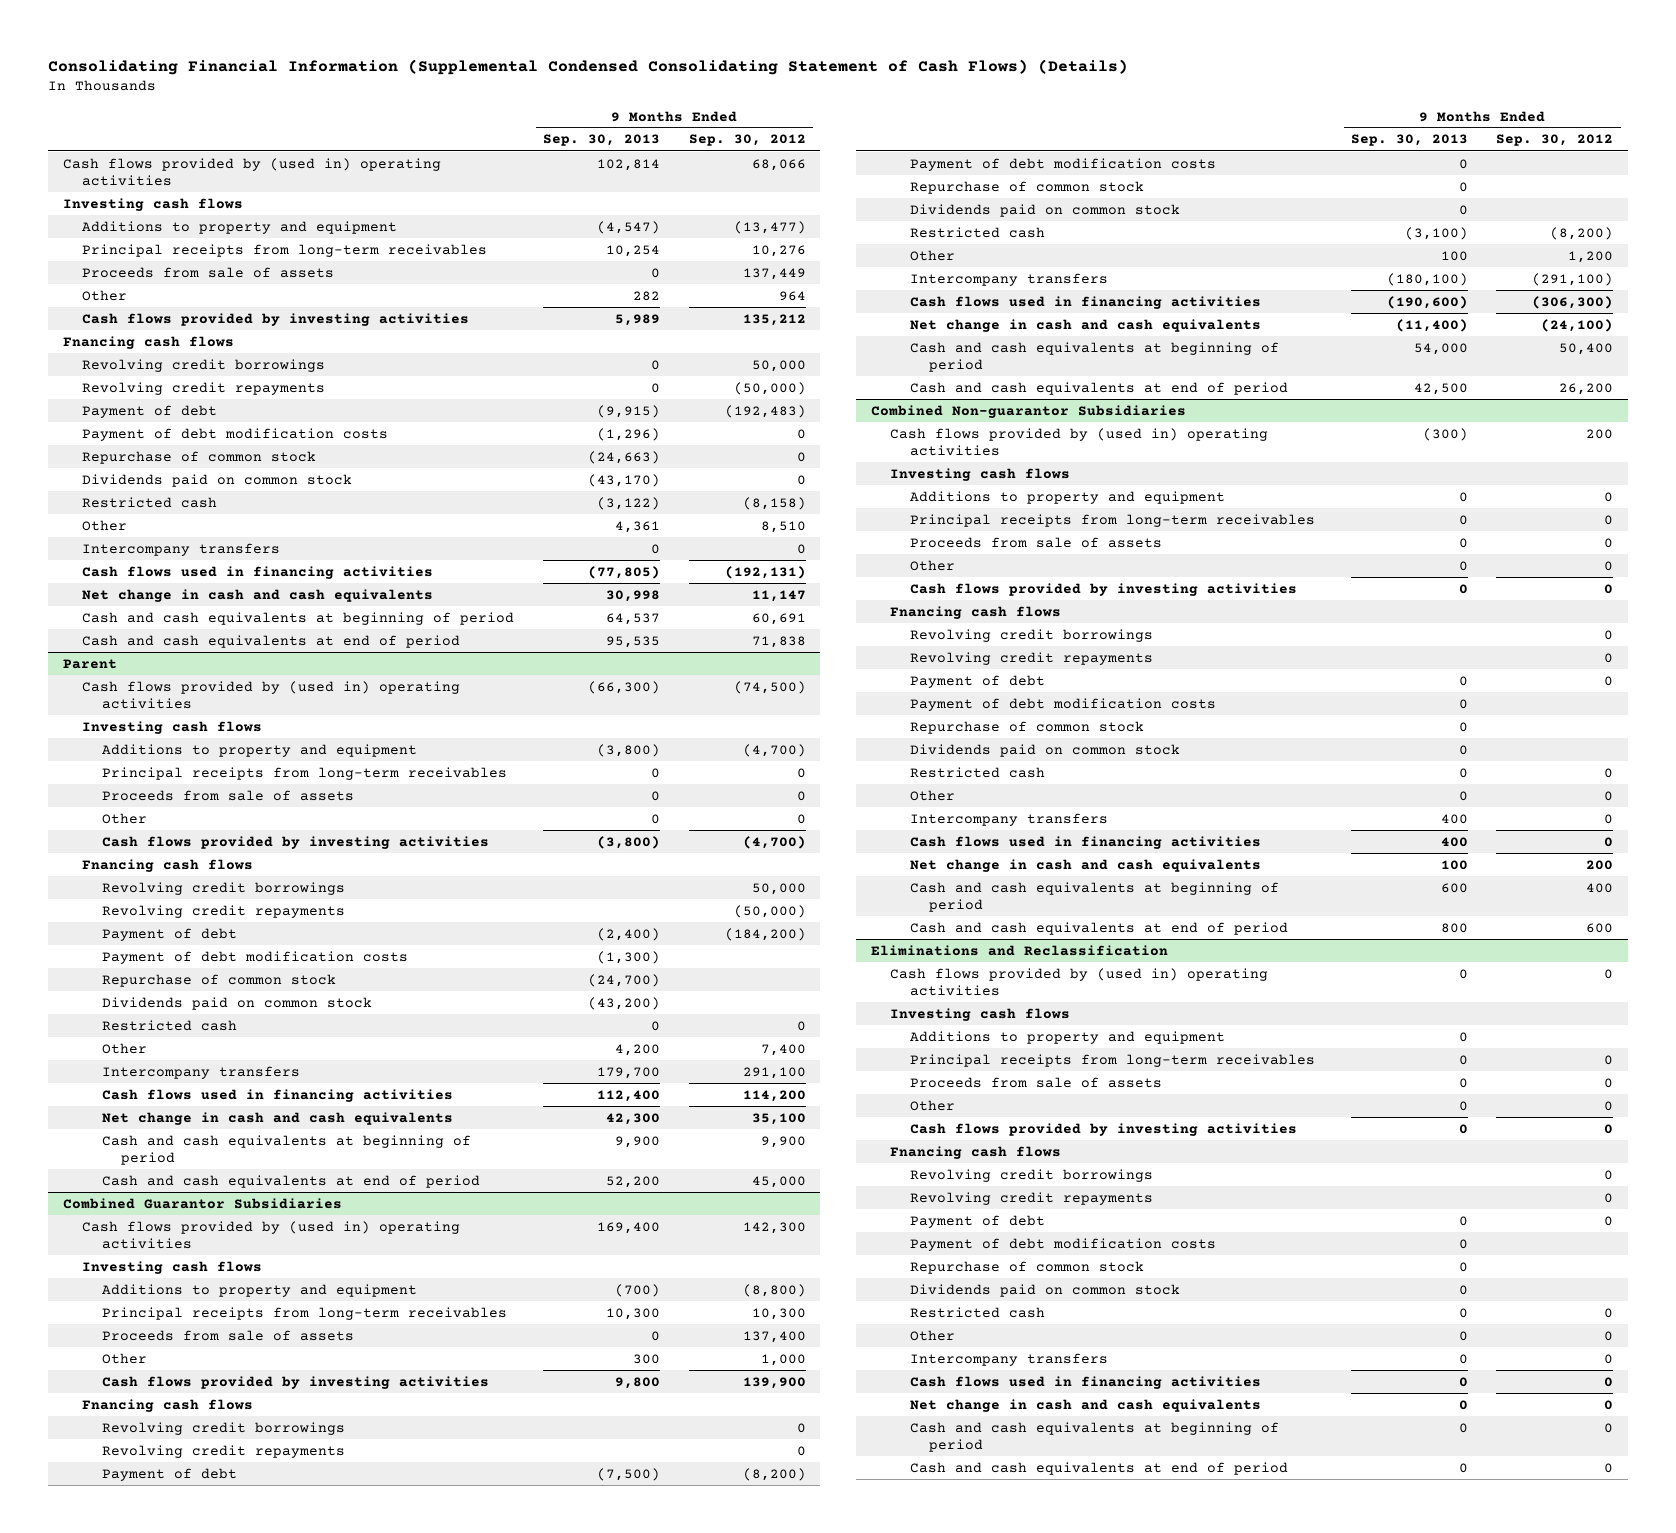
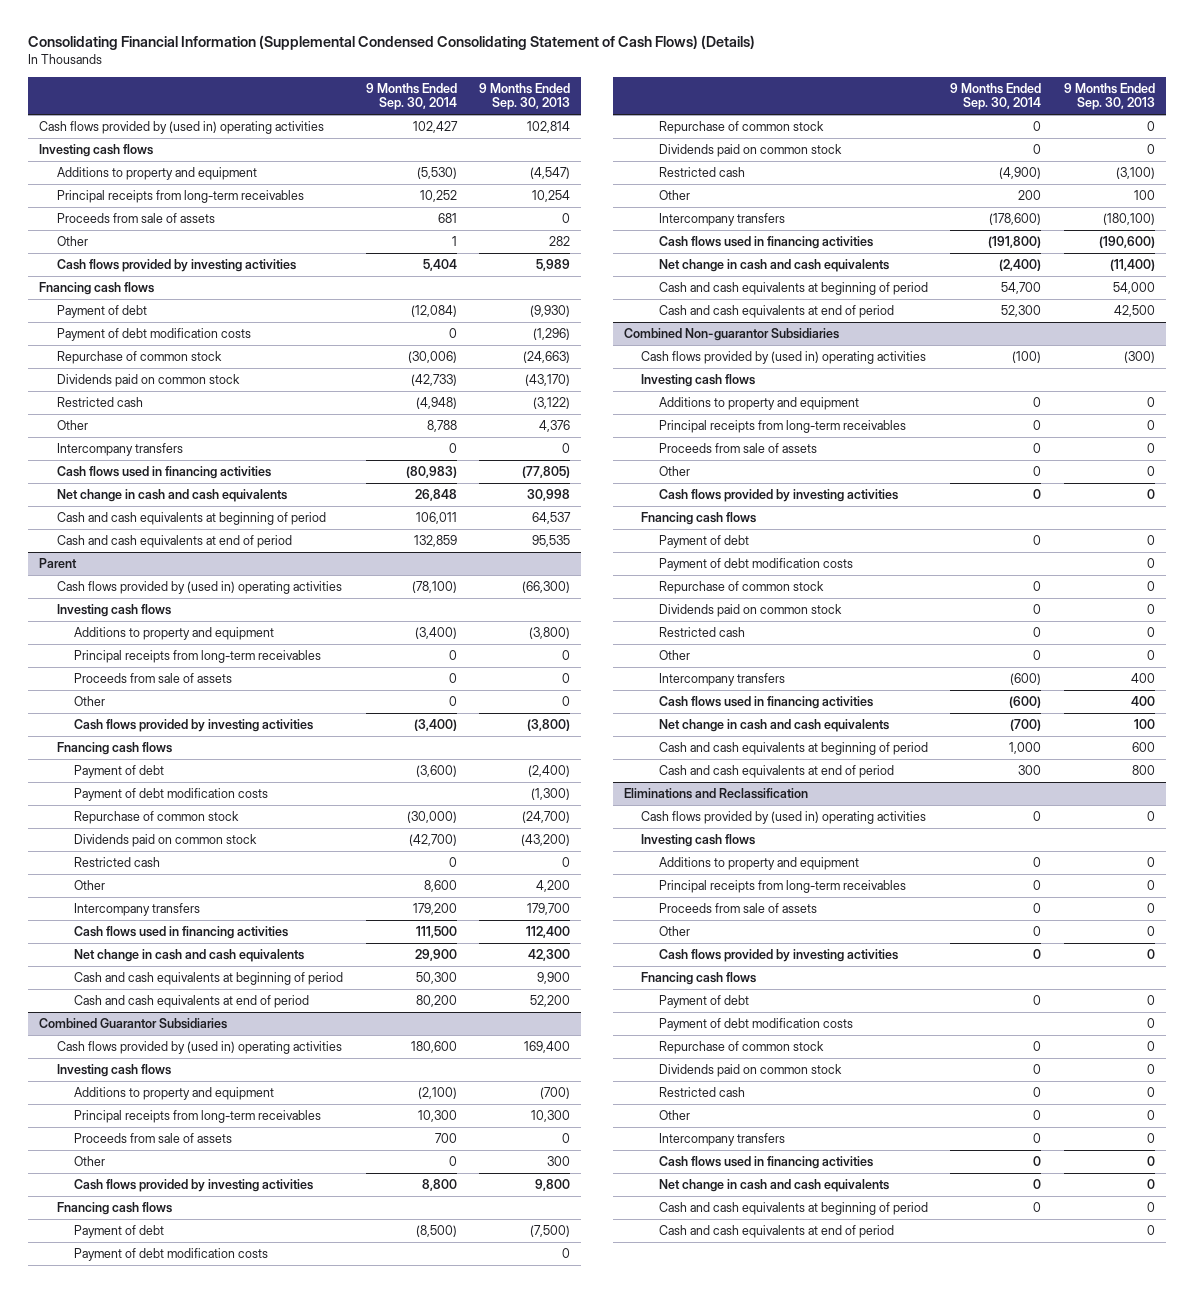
[688,134,806,147] Sep. 30, 2012 -> none
none -> [365,82,457,111] 9 Months Ended Sep. 30, 2014
[82,358,326,372] Revolving credit borrowings -> none
[82,381,326,395] Revolving credit repayments -> none
[596,404,660,418] (9,915) -> [530,305,571,318] (9,930)
[614,520,660,533] 4,361 -> [539,420,571,433] 4,376
[101,881,345,895] Revolving credit borrowings -> none
[101,904,345,918] Revolving credit repayments -> none
[101,1421,345,1435] Revolving credit borrowings -> none
[101,1444,345,1458] Revolving credit repayments -> none
[909,628,1153,642] Revolving credit borrowings -> none
[909,651,1153,665] Revolving credit repayments -> none
[909,1168,1153,1182] Revolving credit borrowings -> none
[909,1191,1153,1205] Revolving credit repayments -> none

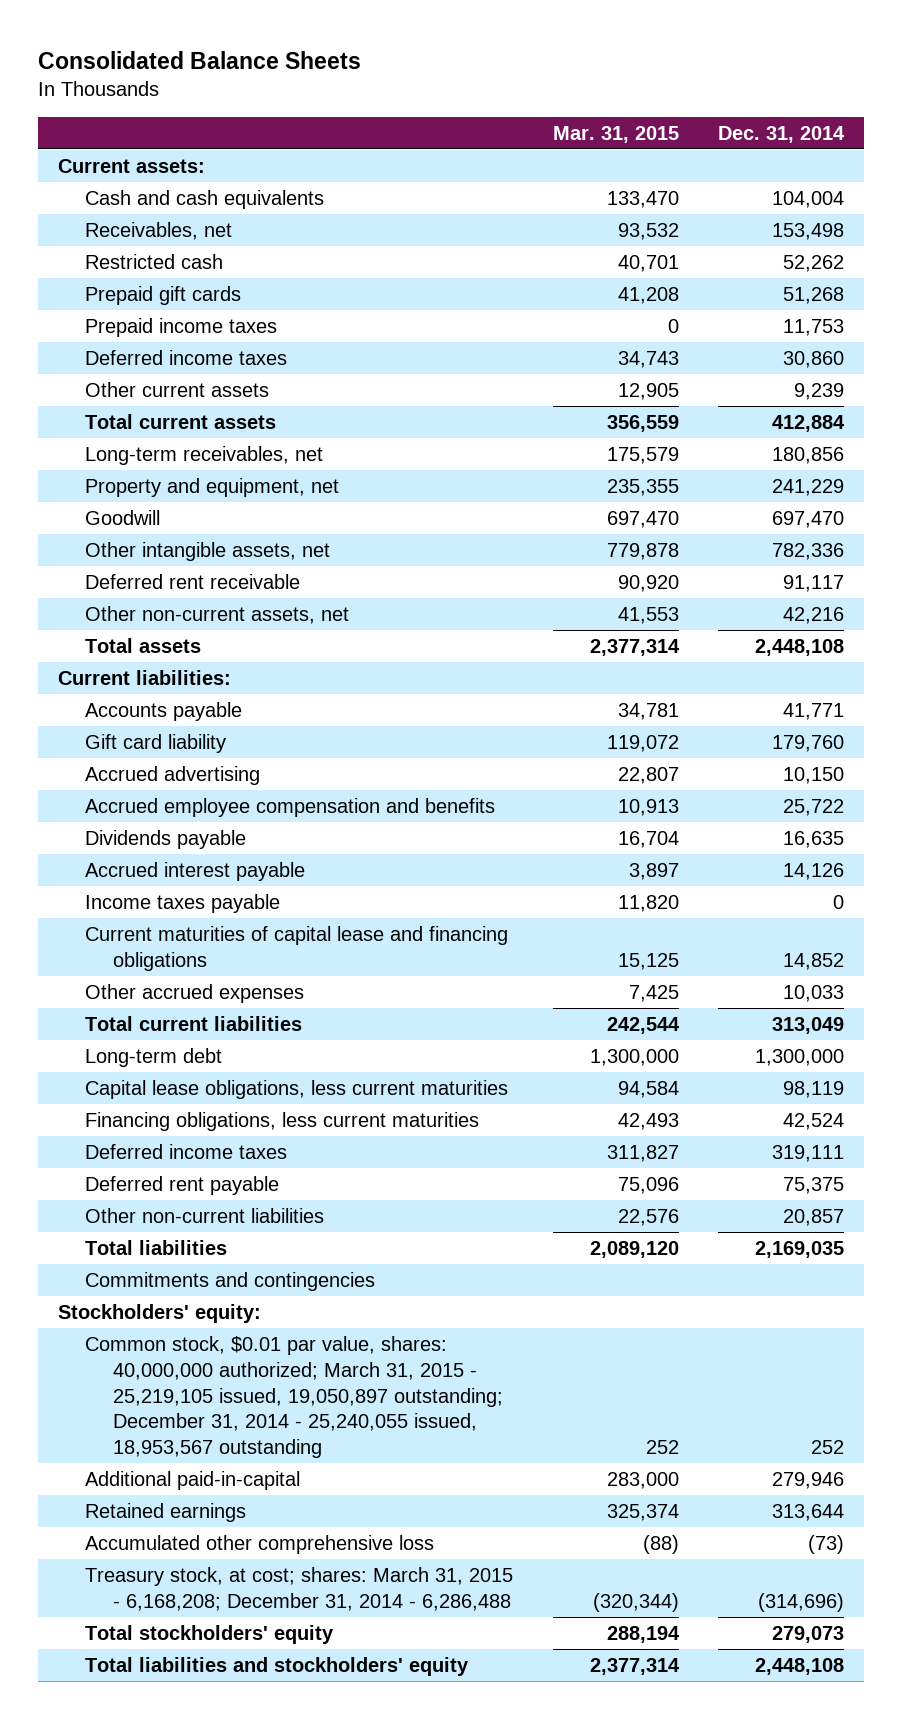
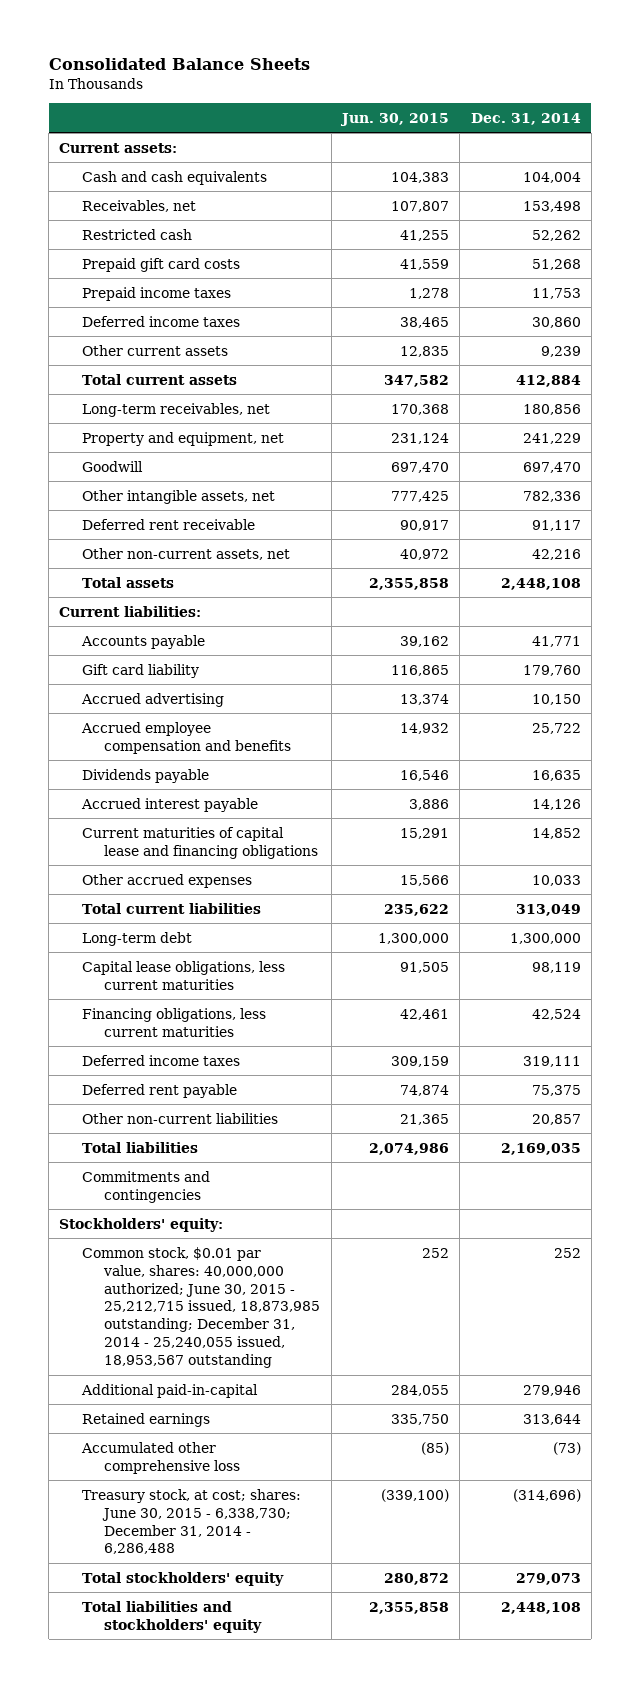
[552,125,679,143] Mar. 31, 2015 -> none
none -> [339,112,449,126] Jun. 30, 2015
[85,286,242,306] Prepaid gift cards -> [81,257,240,272] Prepaid gift card costs
[85,894,281,914] Income taxes payable -> none
[85,1336,503,1459] Common stock, $0.01 par value, shares: 40,000,000 authorized; March 31, 2015 - 25,219,105 issued, 19,050,897 outstanding; December 31, 2014 - 25,240,055 issued, 18,953,567 outstanding -> [81,1246,321,1369] Common stock, $0.01 par value, shares: 40,000,000 authorized; June 30, 2015 - 25,212,715 issued, 18,873,985 outstanding; December 31, 2014 - 25,240,055 issued, 18,953,567 outstanding
[85,1567,514,1611] Treasury stock, at cost; shares: March 31, 2015 - 6,168,208; December 31, 2014 - 6,286,488 -> [81,1488,301,1555] Treasury stock, at cost; shares: June 30, 2015 - 6,338,730; December 31, 2014 - 6,286,488

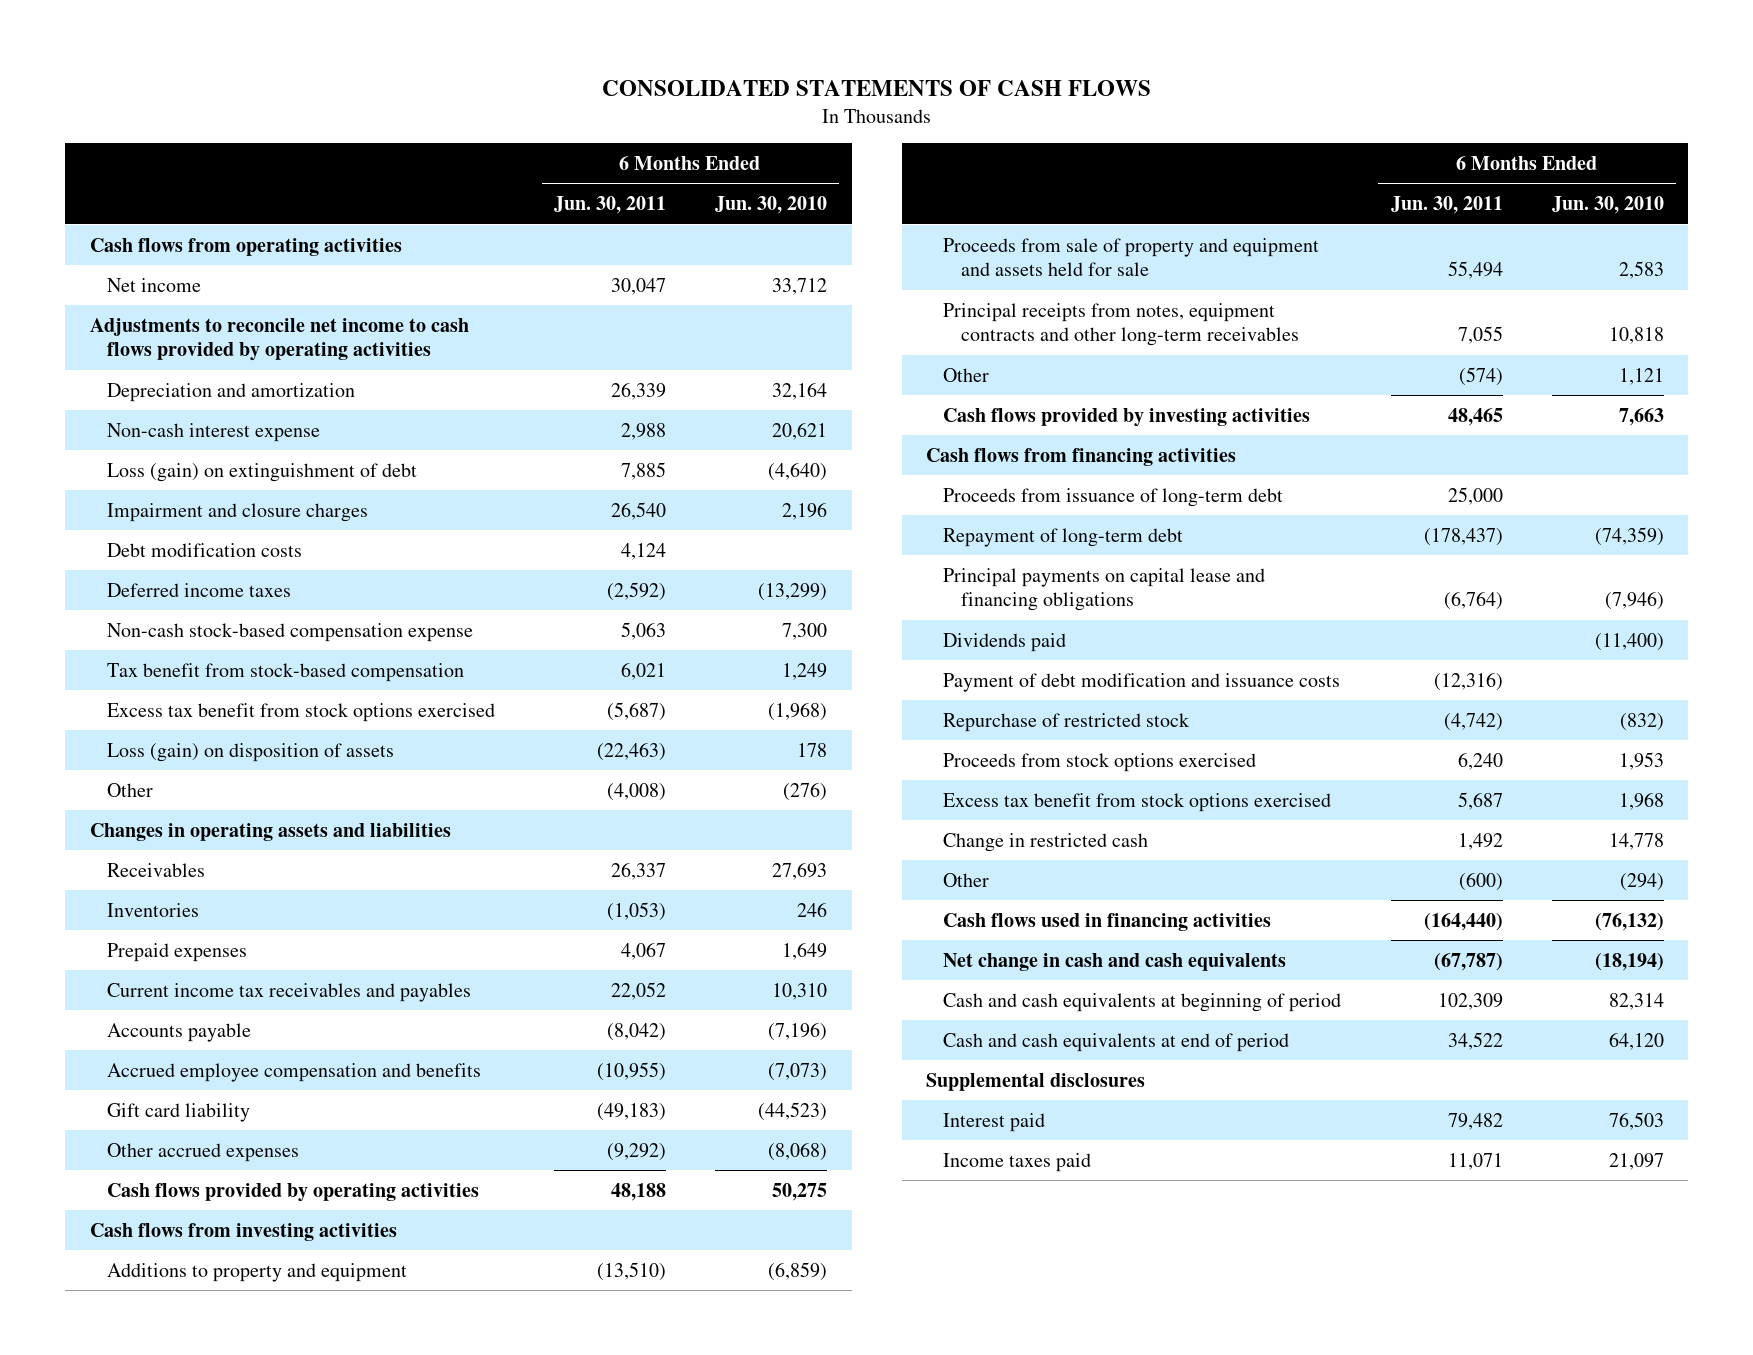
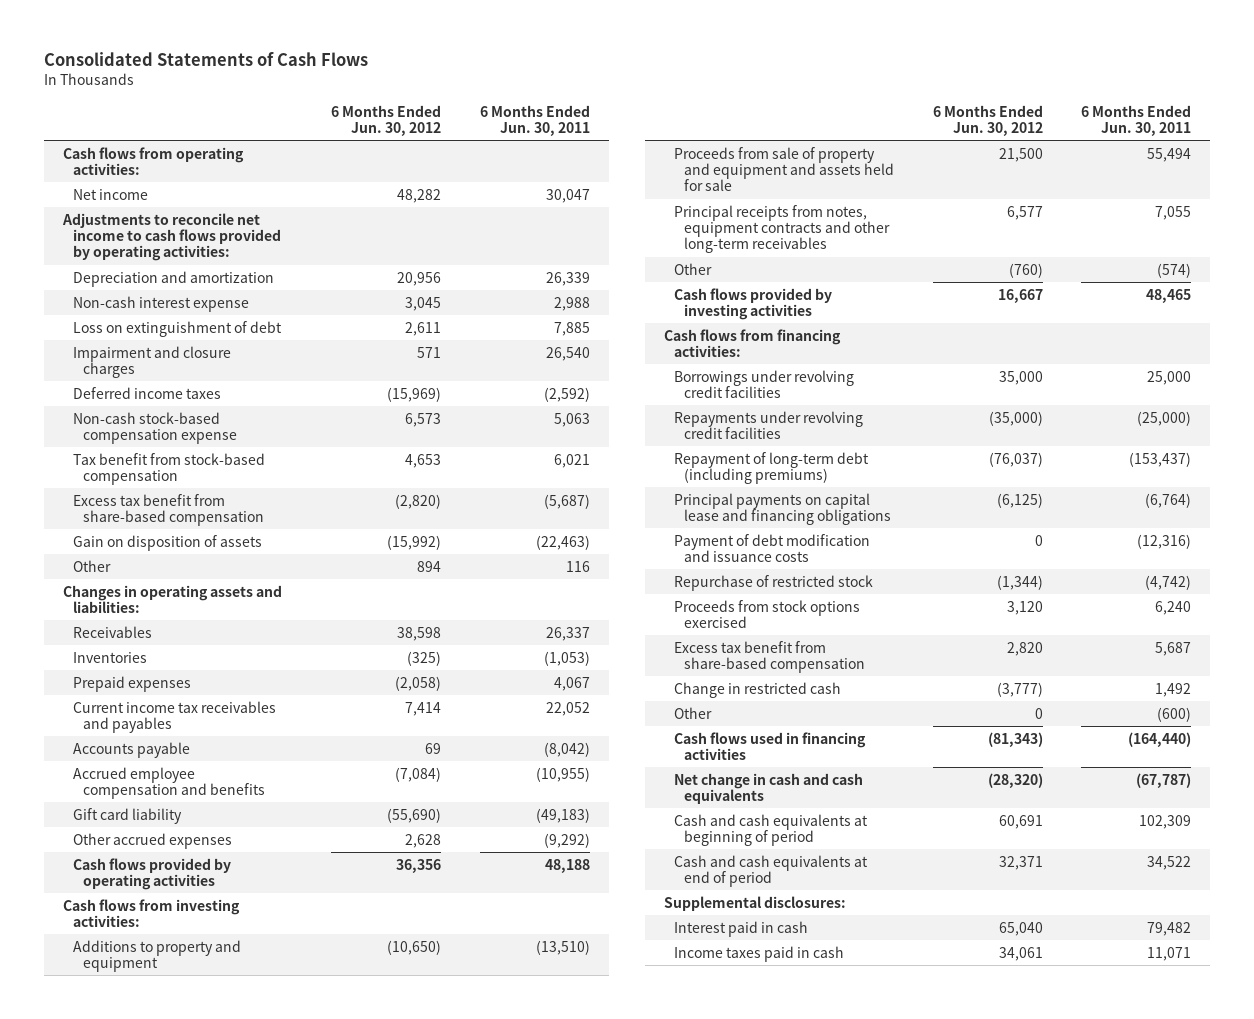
[601,80,1151,97] CONSOLIDATED STATEMENTS OF CASH FLOWS -> [43,51,368,66] Consolidated Statements of Cash Flows
[715,196,828,215] Jun. 30, 2010 -> none
none -> [331,104,442,136] 6 Months Ended Jun. 30, 2012
[89,237,402,256] Cash flows from operating activities -> [62,146,244,176] Cash flows from operating activities:
[89,317,469,362] Adjustments to reconcile net income to cash flows provided by operating activities -> [61,212,281,262] Adjustments to reconcile net income to cash flows provided by operating activities:
[106,462,417,482] Loss (gain) on extinguishment of debt -> [72,320,282,337] Loss on extinguishment of debt
[106,542,302,557] Debt modification costs -> none
[106,702,495,722] Excess tax benefit from stock options exercised -> [72,493,264,527] Excess tax benefit from share-based compensation
[106,742,394,762] Loss (gain) on disposition of assets -> [72,534,262,551] Gain on disposition of assets
[606,782,666,801] (4,008) -> [565,560,590,572] 116
[89,822,451,841] Changes in operating assets and liabilities -> [62,584,282,614] Changes in operating assets and liabilities:
[89,1222,397,1241] Cash flows from investing activities -> [62,898,240,928] Cash flows from investing activities:
[943,487,1284,507] Proceeds from issuance of long-term debt -> none
[926,447,1237,466] Cash flows from financing activities -> [663,328,841,358] Cash flows from financing activities:
none -> [674,369,855,399] Borrowings under revolving credit facilities
none -> [674,410,864,440] Repayments under revolving credit facilities
[943,527,1184,547] Repayment of long-term debt -> [674,451,870,485] Repayment of long-term debt (including premiums)
[1423,527,1503,546] (178,437) -> [1129,451,1192,467] (153,437)
[943,632,1067,652] Dividends paid -> none
[943,792,1332,812] Excess tax benefit from stock options exercised -> [674,640,866,674] Excess tax benefit from share-based compensation
[926,1072,1146,1091] Supplemental disclosures -> [663,895,846,911] Supplemental disclosures:
[943,1112,1046,1132] Interest paid -> [674,920,809,937] Interest paid in cash
[943,1152,1092,1172] Income taxes paid -> [674,945,845,962] Income taxes paid in cash

